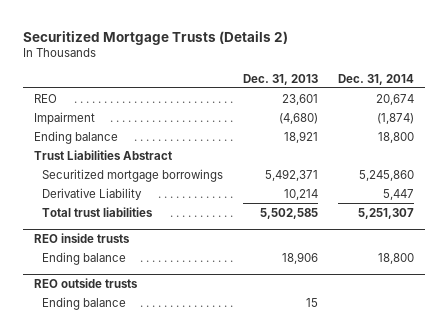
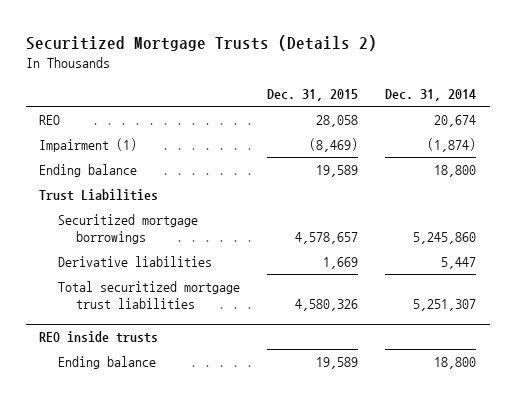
[243,73,319,85] Dec. 31, 2013 -> none
none -> [267,89,359,102] Dec. 31, 2015
[33,111,95,125] Impairment -> [39,138,138,153] Impairment (1)
[33,149,172,160] Trust Liabilities Abstract -> [39,189,159,202] Trust Liabilities
[42,187,143,200] Derivative Liability -> [57,256,212,268] Derivative liabilities
[42,206,154,217] Total trust liabilities -> [57,281,240,309] Total securitized mortgage trust liabilities
[33,277,138,288] REO outside trusts -> none
[42,296,127,310] Ending balance -> none

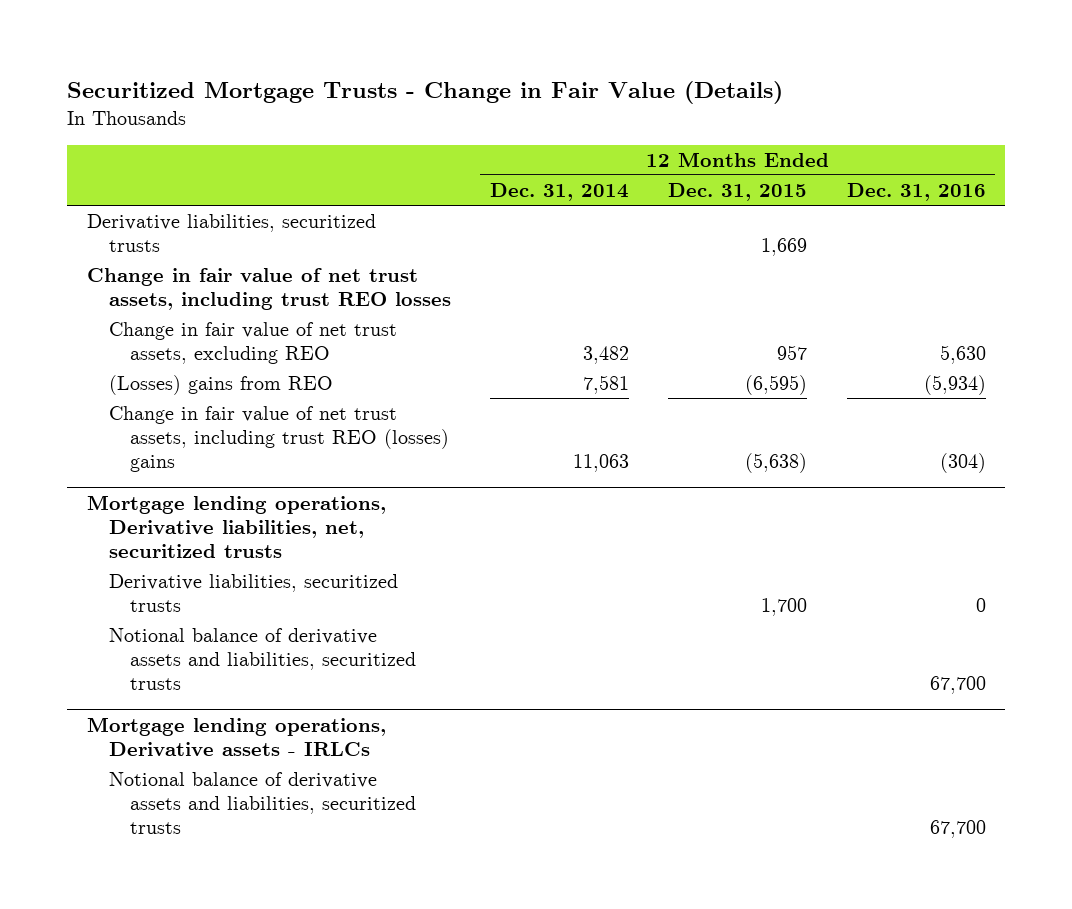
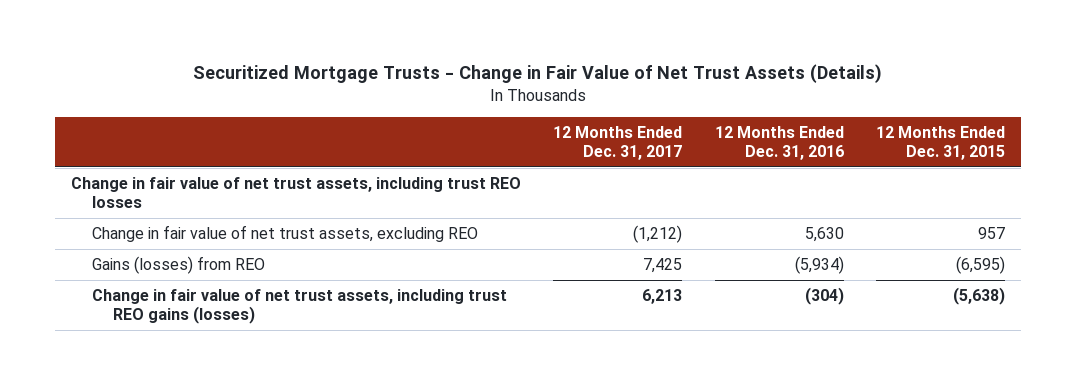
[67,80,784,104] Securitized Mortgage Trusts - Change in Fair Value (Details) -> [192,64,882,84] Securitized Mortgage Trusts - Change in Fair Value of Net Trust Assets (Details)
[489,182,629,201] Dec. 31, 2014 -> none
none -> [553,125,683,160] 12 Months Ended Dec. 31, 2017
[86,213,376,252] Derivative liabilities, securitized trusts -> none
[86,494,386,558] Mortgage lending operations, Derivative liabilities, net, securitized trusts -> none
[108,573,398,612] Derivative liabilities, securitized trusts -> none
[108,627,417,690] Notional balance of derivative assets and liabilities, securitized trusts -> none
[86,716,386,756] Mortgage lending operations, Derivative assets - IRLCs -> none
[108,771,417,834] Notional balance of derivative assets and liabilities, securitized trusts -> none
[108,374,333,395] (Losses) gains from REO -> [91,256,265,275] Gains (losses) from REO
[108,405,450,472] Change in fair value of net trust assets, including trust REO (losses) gains -> [91,289,507,325] Change in fair value of net trust assets, including trust REO gains (losses)

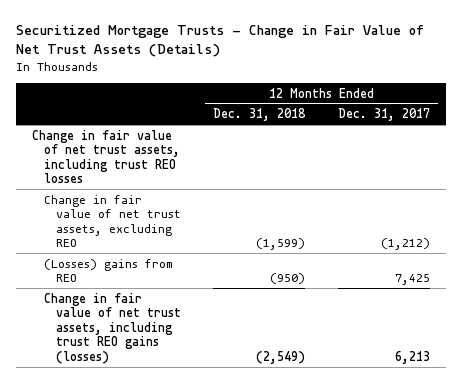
[714,125,844,160] 12 Months Ended Dec. 31, 2016 -> none
[876,125,1006,160] 12 Months Ended Dec. 31, 2015 -> none
none -> [213,108,307,122] Dec. 31, 2018
[91,256,265,275] Gains (losses) from REO -> [43,258,173,283] (Losses) gains from REO

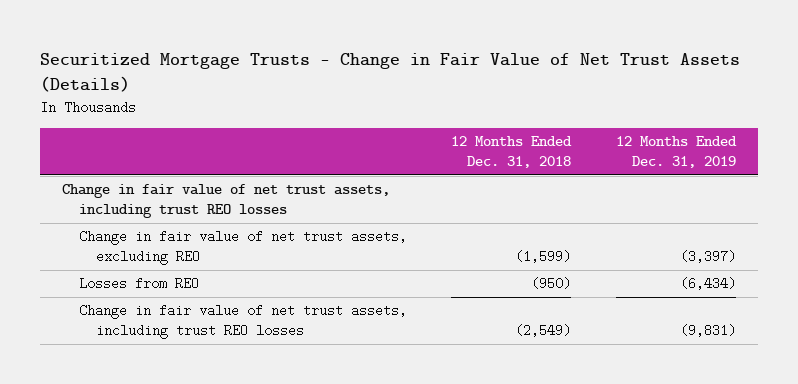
[337,108,430,122] Dec. 31, 2017 -> none
none -> [615,136,737,169] 12 Months Ended Dec. 31, 2019
[43,258,173,283] (Losses) gains from REO -> [79,277,200,291] Losses from REO
[43,292,181,364] Change in fair value of net trust assets, including trust REO gains (losses) -> [79,304,408,340] Change in fair value of net trust assets, including trust REO losses

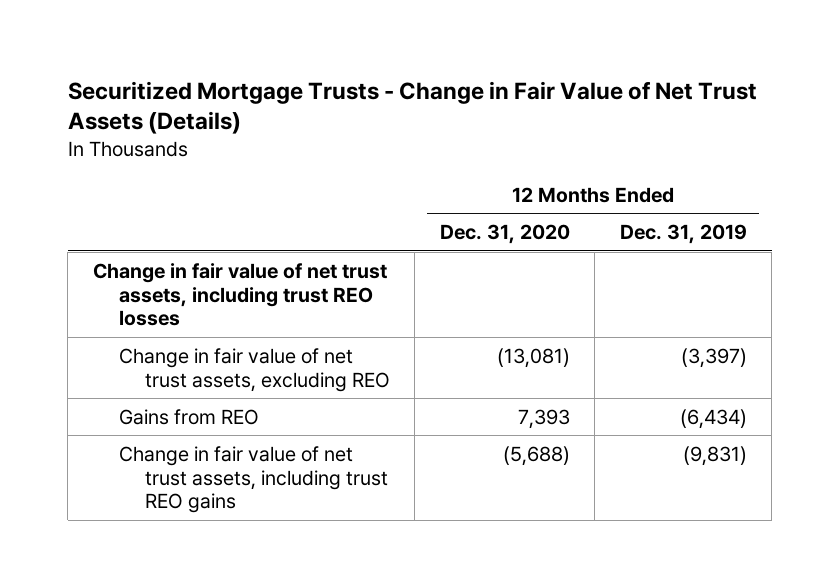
[451,136,573,169] 12 Months Ended Dec. 31, 2018 -> none
none -> [439,224,570,245] Dec. 31, 2020
[79,277,200,291] Losses from REO -> [118,408,259,425] Gains from REO
[79,304,408,340] Change in fair value of net trust assets, including trust REO losses -> [118,445,388,514] Change in fair value of net trust assets, including trust REO gains

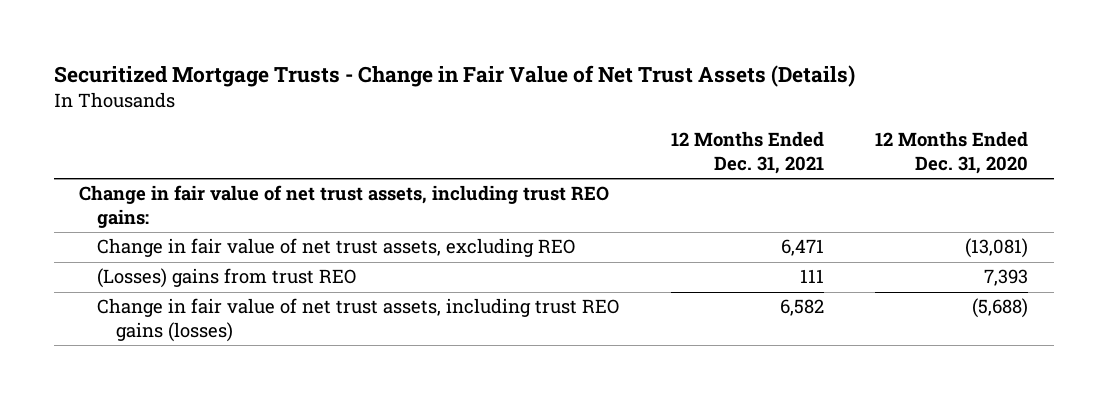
[619,224,747,245] Dec. 31, 2019 -> none
none -> [670,131,824,174] 12 Months Ended Dec. 31, 2021
[92,262,387,327] Change in fair value of net trust assets, including trust REO losses -> [79,185,610,228] Change in fair value of net trust assets, including trust REO gains:
[118,408,259,425] Gains from REO -> [97,268,357,289] (Losses) gains from trust REO
[118,445,388,514] Change in fair value of net trust assets, including trust REO gains -> [97,298,620,342] Change in fair value of net trust assets, including trust REO gains (losses)

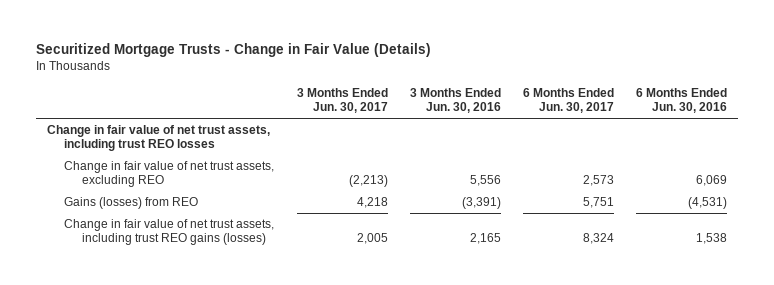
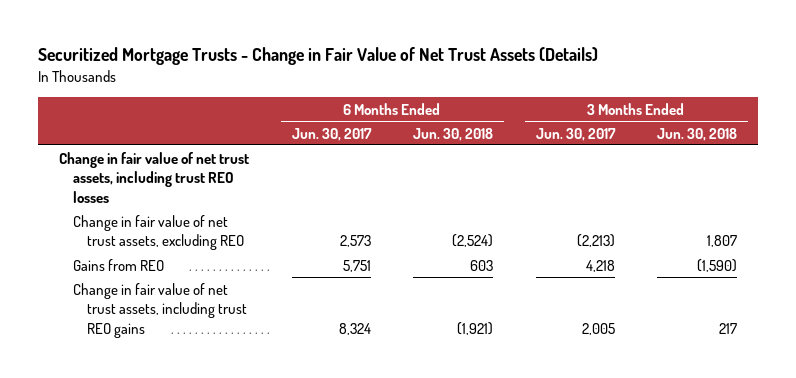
[35,43,431,58] Securitized Mortgage Trusts - Change in Fair Value (Details) -> [37,47,598,66] Securitized Mortgage Trusts - Change in Fair Value of Net Trust Assets (Details)
[409,88,501,114] 3 Months Ended Jun. 30, 2016 -> none
[636,88,728,114] 6 Months Ended Jun. 30, 2016 -> none
none -> [413,127,494,141] Jun. 30, 2018
none -> [657,127,738,141] Jun. 30, 2018
[64,197,199,210] Gains (losses) from REO -> [73,258,165,271] Gains from REO
[64,219,275,246] Change in fair value of net trust assets, including trust REO gains (losses) -> [73,282,247,338] Change in fair value of net trust assets, including trust REO gains

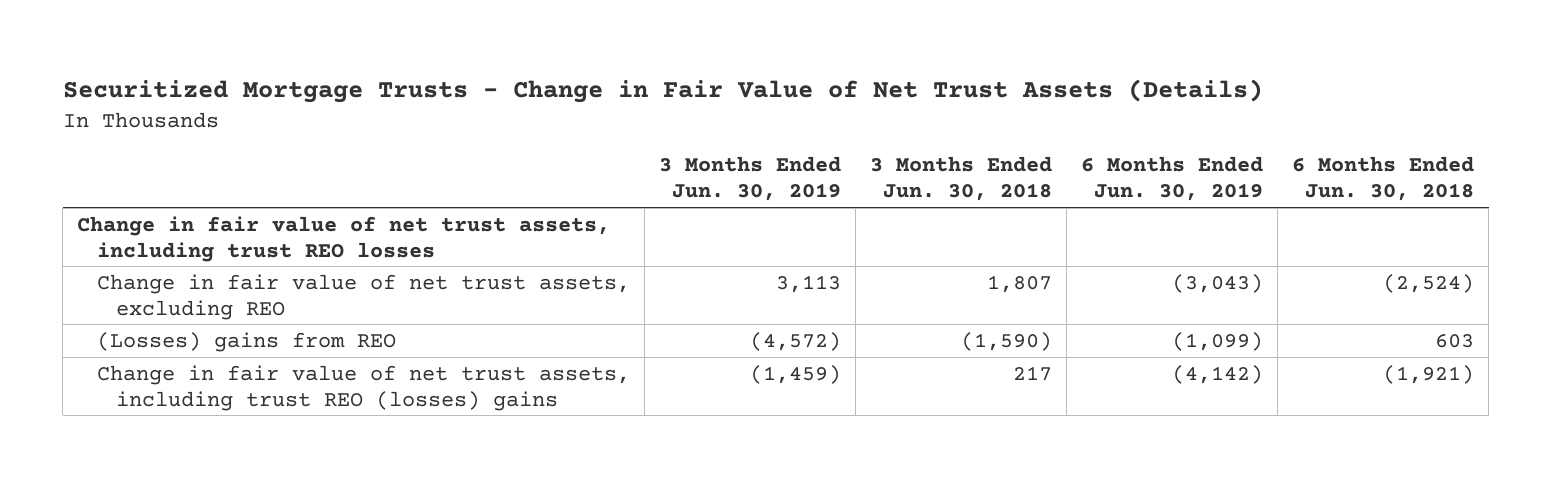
[291,127,372,141] Jun. 30, 2017 -> none
[535,127,616,141] Jun. 30, 2017 -> none
none -> [658,156,841,202] 3 Months Ended Jun. 30, 2019
none -> [1081,156,1264,202] 6 Months Ended Jun. 30, 2019
[73,258,165,271] Gains from REO -> [96,331,396,352] (Losses) gains from REO
[73,282,247,338] Change in fair value of net trust assets, including trust REO gains -> [96,364,630,411] Change in fair value of net trust assets, including trust REO (losses) gains

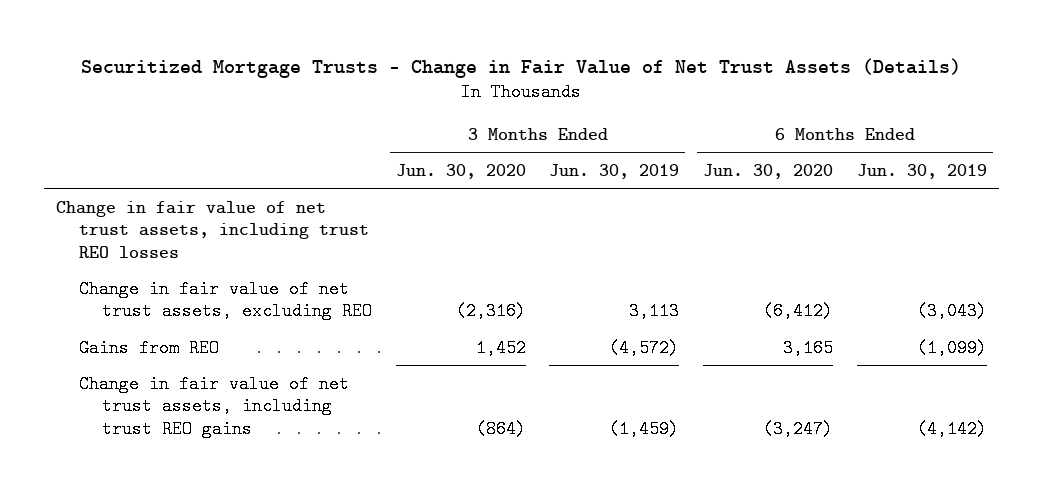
[869,156,1052,202] 3 Months Ended Jun. 30, 2018 -> none
[1292,156,1475,202] 6 Months Ended Jun. 30, 2018 -> none
none -> [395,163,526,179] Jun. 30, 2020
none -> [703,163,834,179] Jun. 30, 2020
[96,331,396,352] (Losses) gains from REO -> [78,338,219,357] Gains from REO
[96,364,630,411] Change in fair value of net trust assets, including trust REO (losses) gains -> [78,374,349,438] Change in fair value of net trust assets, including trust REO gains

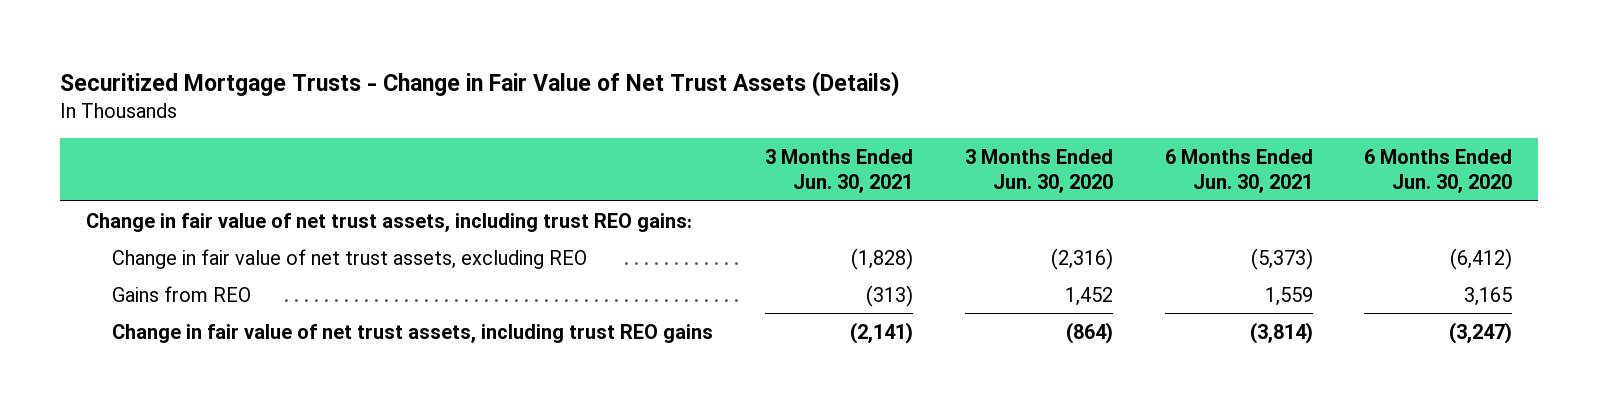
[549,163,680,179] Jun. 30, 2019 -> none
[857,163,988,179] Jun. 30, 2019 -> none
none -> [765,149,914,194] 3 Months Ended Jun. 30, 2021
none -> [1164,149,1313,194] 6 Months Ended Jun. 30, 2021
[55,200,369,258] Change in fair value of net trust assets, including trust REO losses -> [85,212,692,232] Change in fair value of net trust assets, including trust REO gains:

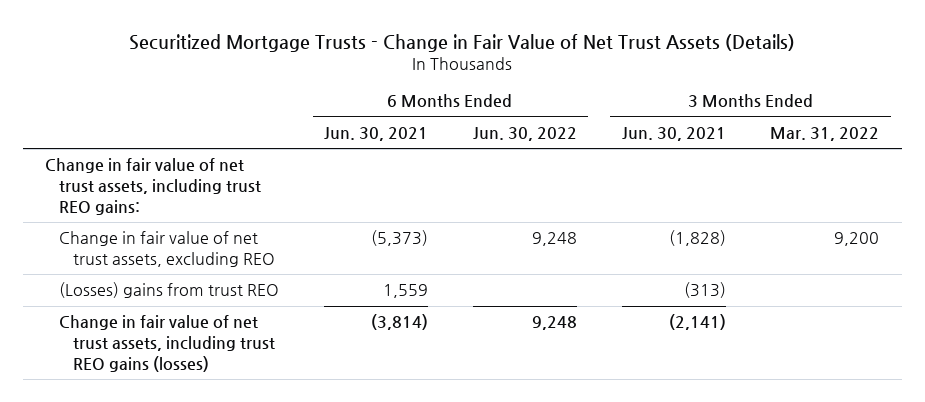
[964,149,1113,194] 3 Months Ended Jun. 30, 2020 -> none
[1364,149,1513,194] 6 Months Ended Jun. 30, 2020 -> none
none -> [472,126,577,141] Jun. 30, 2022
none -> [770,126,880,141] Mar. 31, 2022
[112,285,252,302] Gains from REO -> [59,282,280,299] (Losses) gains from trust REO
[112,323,714,343] Change in fair value of net trust assets, including trust REO gains -> [59,315,275,372] Change in fair value of net trust assets, including trust REO gains (losses)

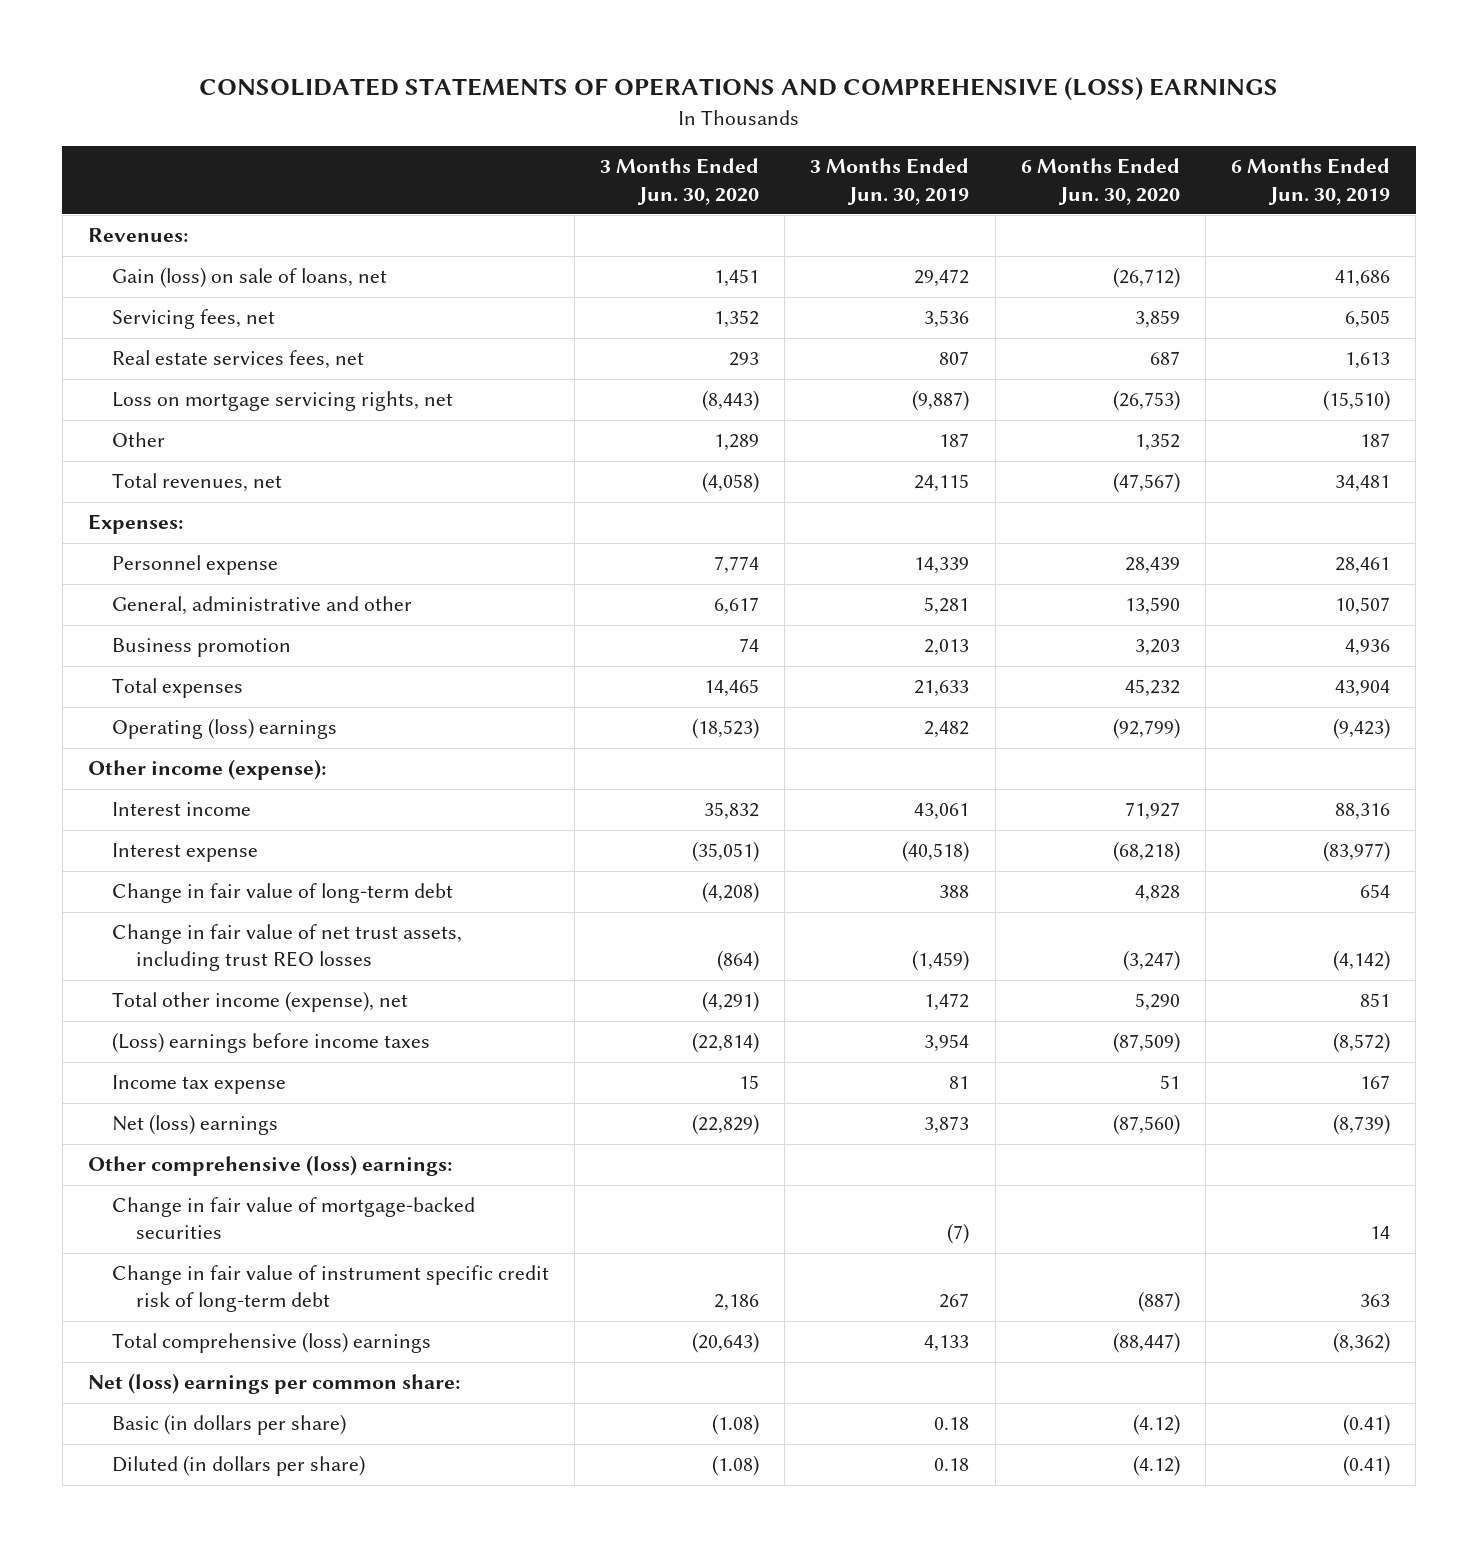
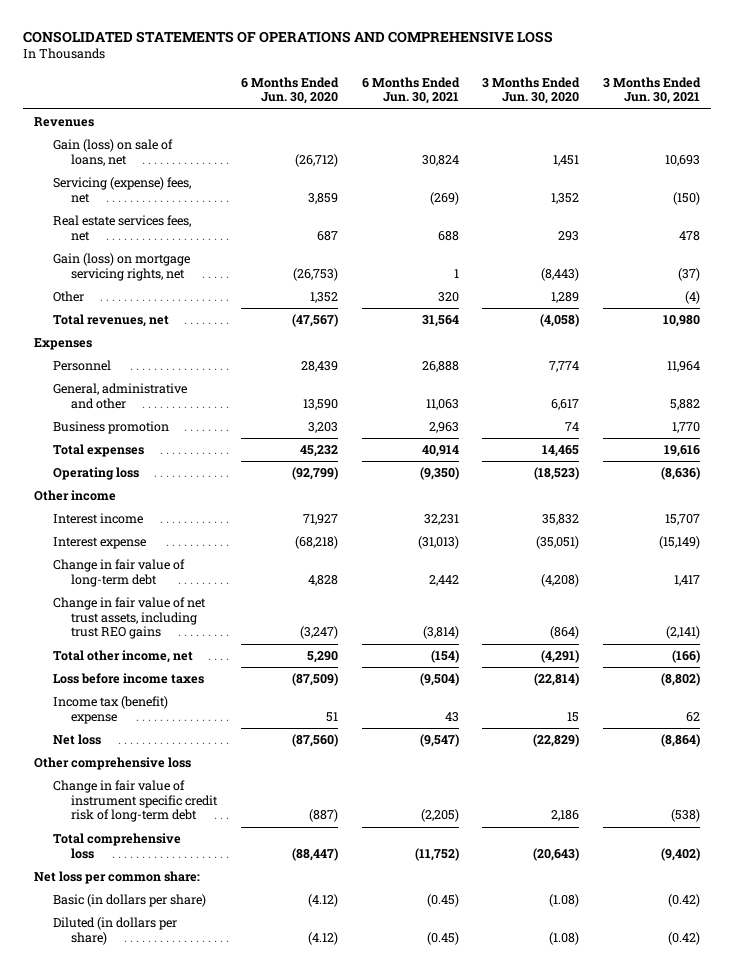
[198,77,1278,102] CONSOLIDATED STATEMENTS OF OPERATIONS AND COMPREHENSIVE (LOSS) EARNINGS -> [22,30,553,43] CONSOLIDATED STATEMENTS OF OPERATIONS AND COMPREHENSIVE LOSS
[810,158,970,205] 3 Months Ended Jun. 30, 2019 -> none
[1231,158,1391,205] 6 Months Ended Jun. 30, 2019 -> none
none -> [361,76,460,105] 6 Months Ended Jun. 30, 2021
none -> [602,76,701,105] 3 Months Ended Jun. 30, 2021
[87,228,188,243] Revenues: -> [34,117,95,128] Revenues
[111,309,275,330] Servicing fees, net -> [52,177,191,203] Servicing (expense) fees, net
[111,391,453,412] Loss on mortgage servicing rights, net -> [52,253,190,281] Gain (loss) on mortgage servicing rights, net
[87,514,183,535] Expenses: -> [34,338,93,351] Expenses
[111,555,278,576] Personnel expense -> [52,360,111,372] Personnel
[111,718,337,740] Operating (loss) earnings -> [52,467,139,481] Operating loss
[87,759,326,781] Other income (expense): -> [34,490,117,502] Other income
[111,1197,475,1240] Change in fair value of mortgage-backed securities -> none
[111,924,462,972] Change in fair value of net trust assets, including trust REO losses -> [52,597,206,640] Change in fair value of net trust assets, including trust REO gains
[111,991,408,1013] Total other income (expense), net -> [52,650,193,664] Total other income, net
[111,1032,430,1054] (Loss) earnings before income taxes -> [52,673,204,685] Loss before income taxes
[111,1075,286,1095] Income tax expense -> [52,696,168,724] Income tax (benefit) expense
[111,1114,278,1136] Net (loss) earnings -> [52,734,101,746] Net loss
[87,1155,452,1177] Other comprehensive (loss) earnings: -> [34,757,192,771] Other comprehensive loss
[111,1332,431,1354] Total comprehensive (loss) earnings -> [52,833,181,859] Total comprehensive loss
[87,1373,460,1395] Net (loss) earnings per common share: -> [34,871,201,885] Net loss per common share:

